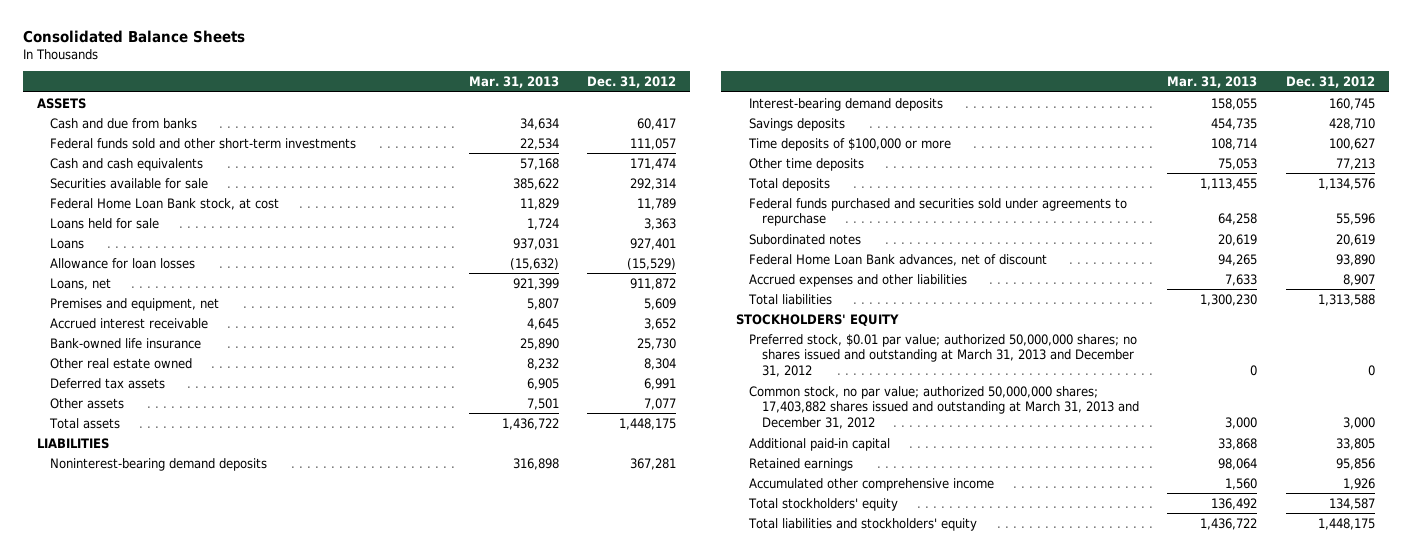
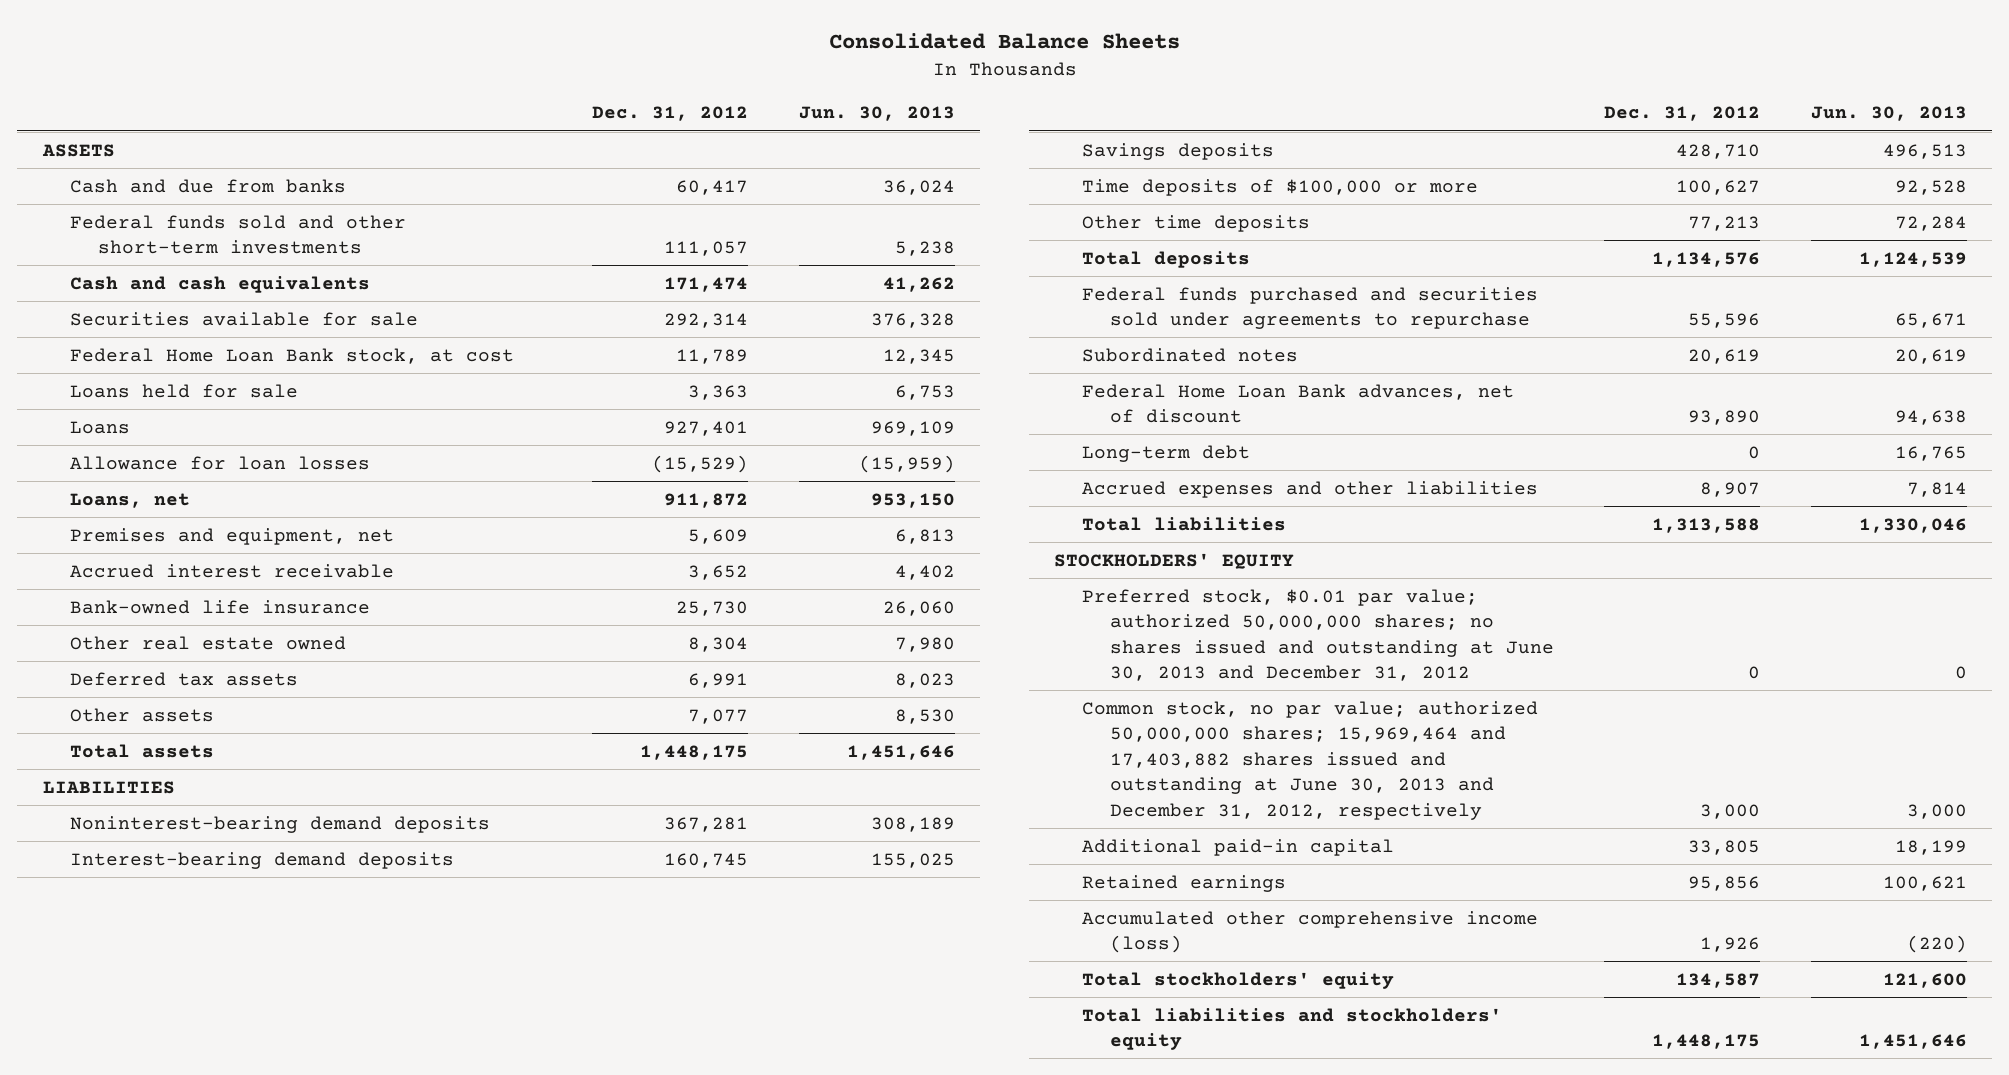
[468,76,559,89] Mar. 31, 2013 -> none
none -> [798,106,955,122] Jun. 30, 2013
none -> [1082,444,1251,462] Long-term debt
[748,333,1137,378] Preferred stock, $0.01 par value; authorized 50,000,000 shares; no shares issued and outstanding at March 31, 2013 and December 31, 2012 -> [1082,588,1554,682] Preferred stock, $0.01 par value; authorized 50,000,000 shares; no shares issued and outstanding at June 30, 2013 and December 31, 2012
[748,385,1140,430] Common stock, no par value; authorized 50,000,000 shares; 17,403,882 shares issued and outstanding at March 31, 2013 and December 31, 2012 -> [1082,700,1539,820] Common stock, no par value; authorized 50,000,000 shares; 15,969,464 and 17,403,882 shares issued and outstanding at June 30, 2013 and December 31, 2012, respectively
[748,477,994,491] Accumulated other comprehensive income -> [1082,910,1539,954] Accumulated other comprehensive income (loss)

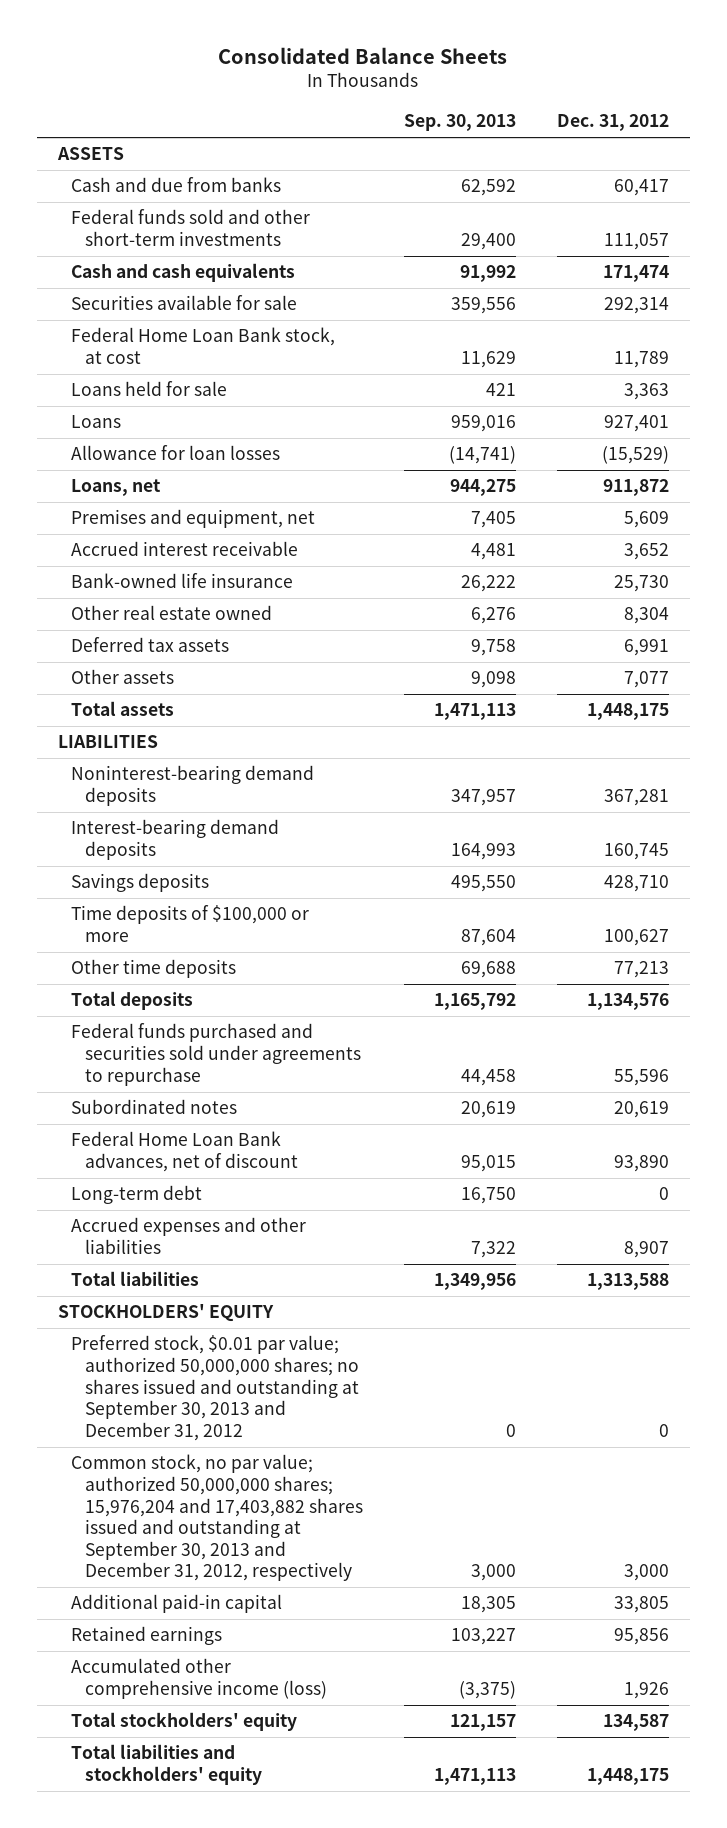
[798,106,955,122] Jun. 30, 2013 -> none
none -> [403,114,516,132] Sep. 30, 2013
[1082,588,1554,682] Preferred stock, $0.01 par value; authorized 50,000,000 shares; no shares issued and outstanding at June 30, 2013 and December 31, 2012 -> [71,1335,359,1441] Preferred stock, $0.01 par value; authorized 50,000,000 shares; no shares issued and outstanding at September 30, 2013 and December 31, 2012
[1082,700,1539,820] Common stock, no par value; authorized 50,000,000 shares; 15,969,464 and 17,403,882 shares issued and outstanding at June 30, 2013 and December 31, 2012, respectively -> [71,1454,363,1582] Common stock, no par value; authorized 50,000,000 shares; 15,976,204 and 17,403,882 shares issued and outstanding at September 30, 2013 and December 31, 2012, respectively

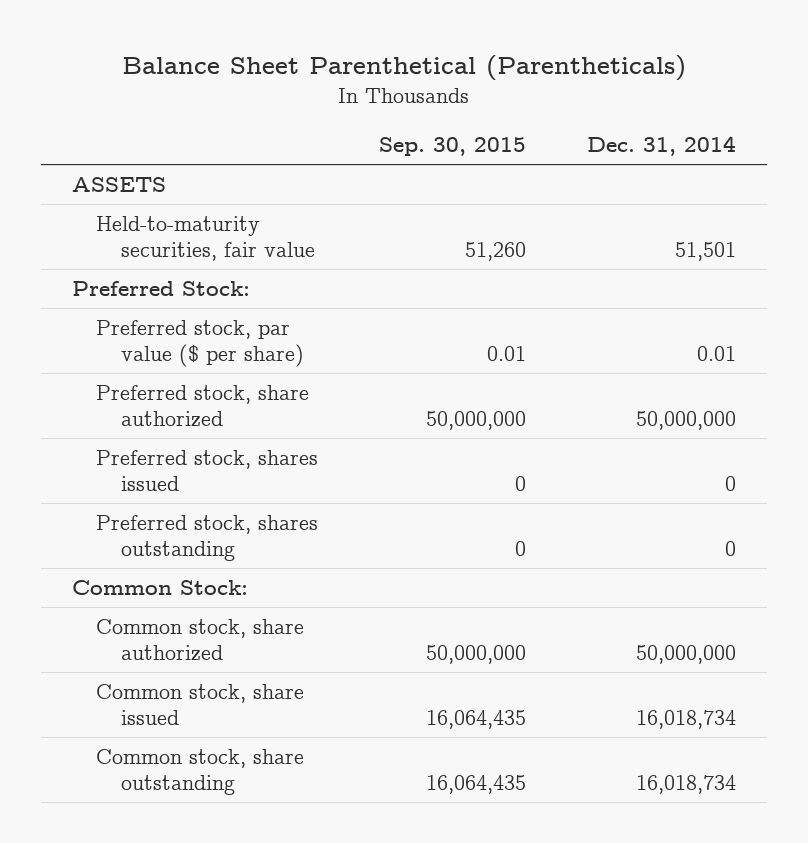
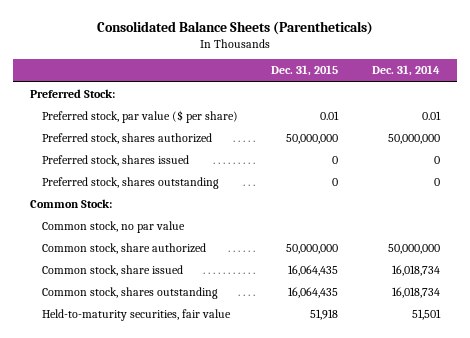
[122,55,687,82] Balance Sheet Parenthetical (Parentheticals) -> [96,20,373,35] Consolidated Balance Sheets (Parentheticals)
[379,136,527,156] Sep. 30, 2015 -> none
none -> [271,65,339,77] Dec. 31, 2015
[71,177,166,193] ASSETS -> none
[96,385,310,427] Preferred stock, share authorized -> [42,133,213,145] Preferred stock, shares authorized
none -> [42,221,186,234] Common stock, no par value
[96,749,305,795] Common stock, share outstanding -> [42,287,219,300] Common stock, shares outstanding
[96,216,315,261] Held-to-maturity securities, fair value -> [42,309,232,322] Held-to-maturity securities, fair value

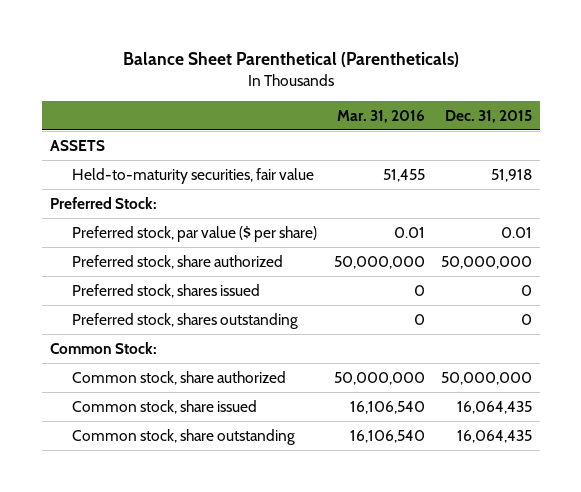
[96,20,373,35] Consolidated Balance Sheets (Parentheticals) -> [122,52,459,68] Balance Sheet Parenthetical (Parentheticals)
[371,65,440,77] Dec. 31, 2014 -> none
none -> [336,110,425,124] Mar. 31, 2016
none -> [49,139,105,151] ASSETS
[42,309,232,322] Held-to-maturity securities, fair value -> [72,167,315,184] Held-to-maturity securities, fair value
[42,133,213,145] Preferred stock, shares authorized -> [72,254,284,269] Preferred stock, share authorized
[42,221,186,234] Common stock, no par value -> none
[42,287,219,300] Common stock, shares outstanding -> [72,428,296,445] Common stock, share outstanding

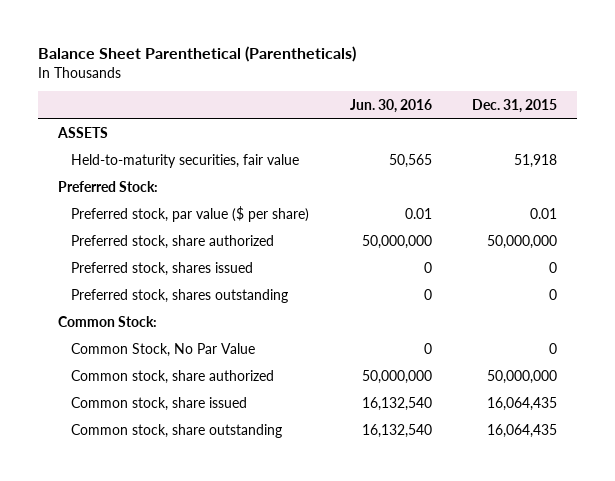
[336,110,425,124] Mar. 31, 2016 -> none
none -> [349,98,432,113] Jun. 30, 2016
none -> [71,342,256,357] Common Stock, No Par Value

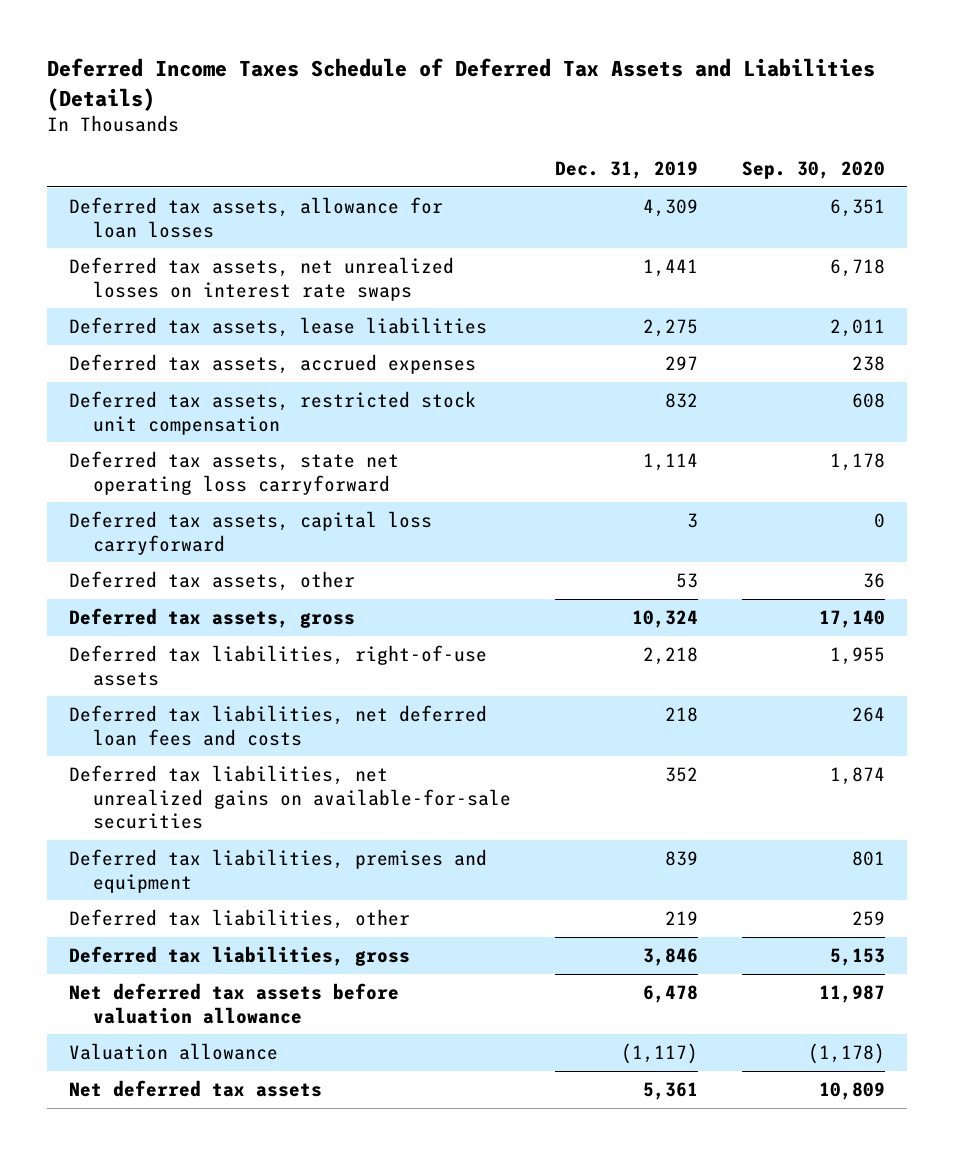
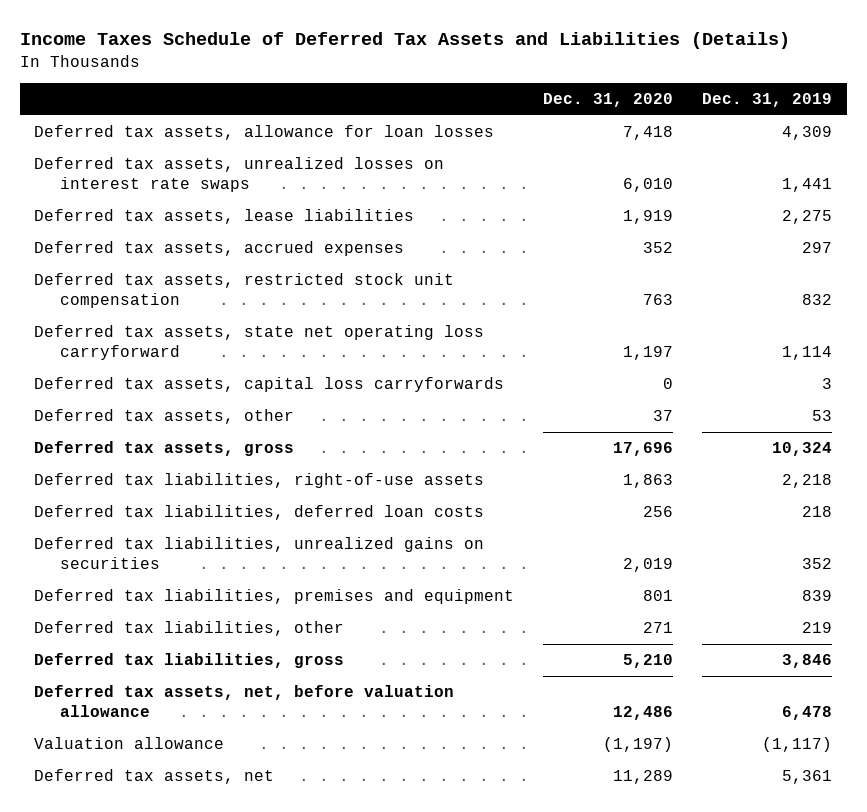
[47,58,876,111] Deferred Income Taxes Schedule of Deferred Tax Assets and Liabilities (Details) -> [19,32,790,50] Income Taxes Schedule of Deferred Tax Assets and Liabilities (Details)
[741,160,885,179] Sep. 30, 2020 -> none
none -> [543,93,674,108] Dec. 31, 2020
[69,256,455,301] Deferred tax assets, net unrealized losses on interest rate swaps -> [34,157,445,193] Deferred tax assets, unrealized losses on interest rate swaps
[69,510,433,555] Deferred tax assets, capital loss carryforward -> [34,377,505,393] Deferred tax assets, capital loss carryforwards
[69,704,488,746] Deferred tax liabilities, net deferred loan fees and costs -> [34,505,485,521] Deferred tax liabilities, deferred loan costs
[69,764,512,830] Deferred tax liabilities, net unrealized gains on available-for-sale securities -> [34,537,485,570] Deferred tax liabilities, unrealized gains on securities
[69,982,400,1024] Net deferred tax assets before valuation allowance -> [34,685,455,718] Deferred tax assets, net, before valuation allowance
[69,1079,323,1097] Net deferred tax assets -> [34,769,275,785] Deferred tax assets, net

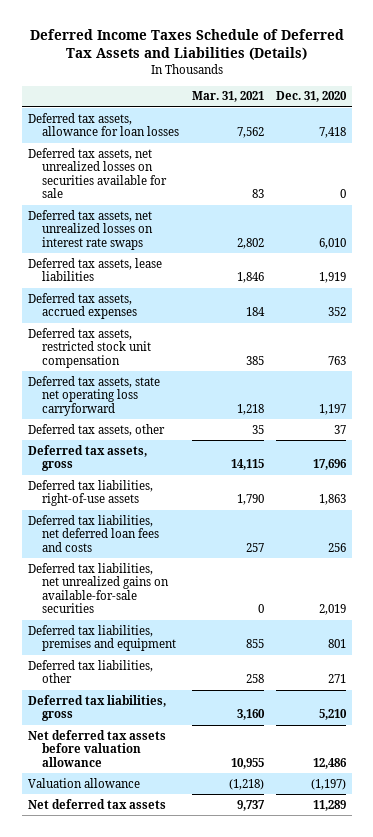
[19,32,790,50] Income Taxes Schedule of Deferred Tax Assets and Liabilities (Details) -> [29,28,344,61] Deferred Income Taxes Schedule of Deferred Tax Assets and Liabilities (Details)
[702,93,833,108] Dec. 31, 2019 -> none
none -> [191,91,264,103] Mar. 31, 2021
none -> [27,147,168,199] Deferred tax assets, net unrealized losses on securities available for sale
[34,157,445,193] Deferred tax assets, unrealized losses on interest rate swaps -> [27,209,154,250] Deferred tax assets, net unrealized losses on interest rate swaps
[34,377,505,393] Deferred tax assets, capital loss carryforwards -> none
[34,505,485,521] Deferred tax liabilities, deferred loan costs -> [27,514,160,552] Deferred tax liabilities, net deferred loan fees and costs
[34,537,485,570] Deferred tax liabilities, unrealized gains on securities -> [27,562,170,614] Deferred tax liabilities, net unrealized gains on available-for-sale securities
[34,685,455,718] Deferred tax assets, net, before valuation allowance -> [27,729,166,767] Net deferred tax assets before valuation allowance
[34,769,275,785] Deferred tax assets, net -> [27,798,166,809] Net deferred tax assets

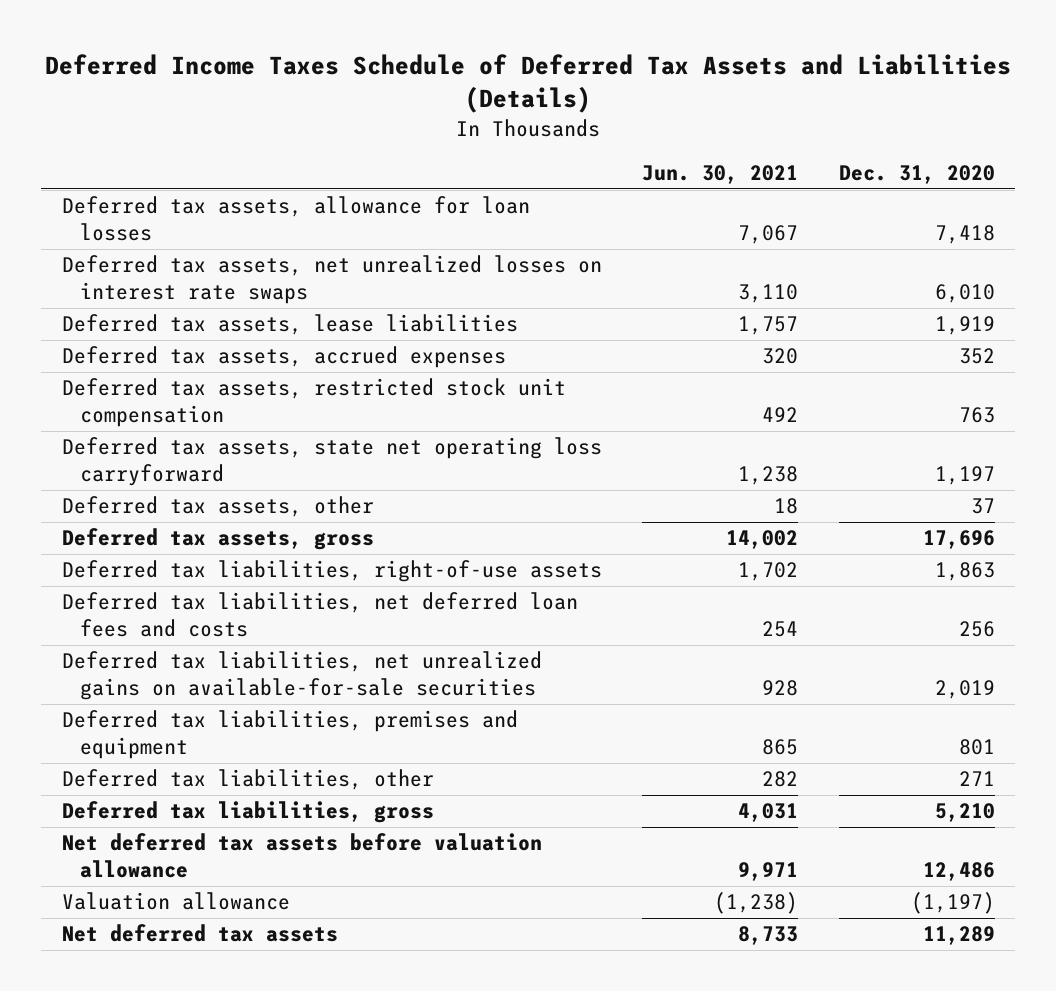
[191,91,264,103] Mar. 31, 2021 -> none
none -> [642,165,799,185] Jun. 30, 2021
[27,147,168,199] Deferred tax assets, net unrealized losses on securities available for sale -> none

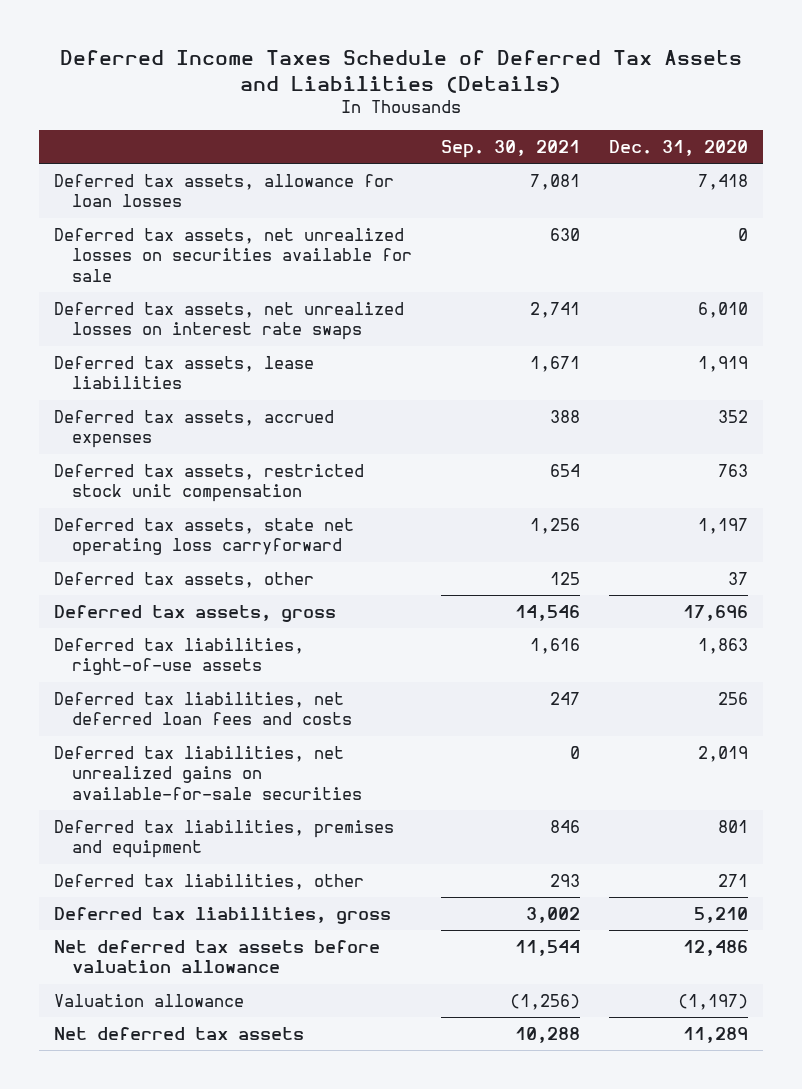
[642,165,799,185] Jun. 30, 2021 -> none
none -> [440,139,580,158] Sep. 30, 2021
none -> [54,228,412,282] Deferred tax assets, net unrealized losses on securities available for sale

